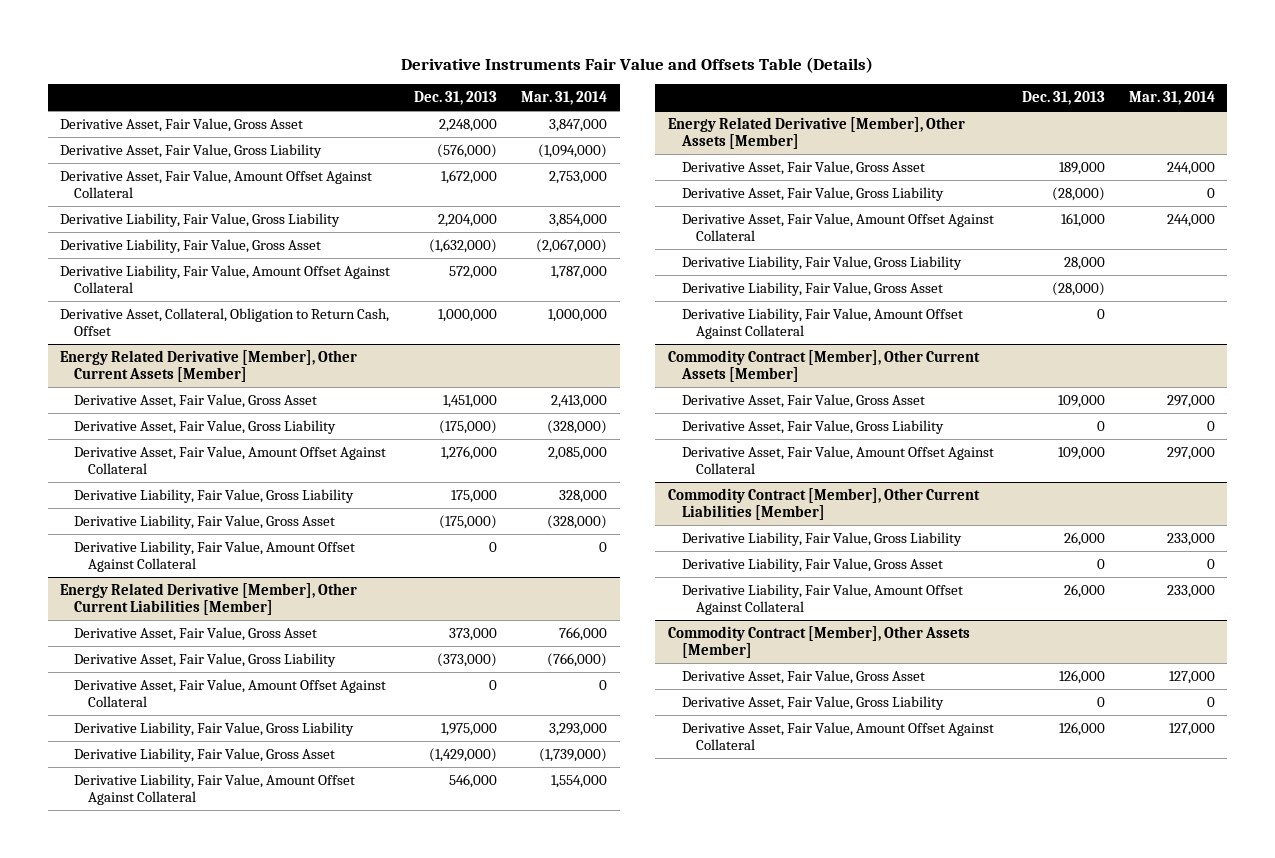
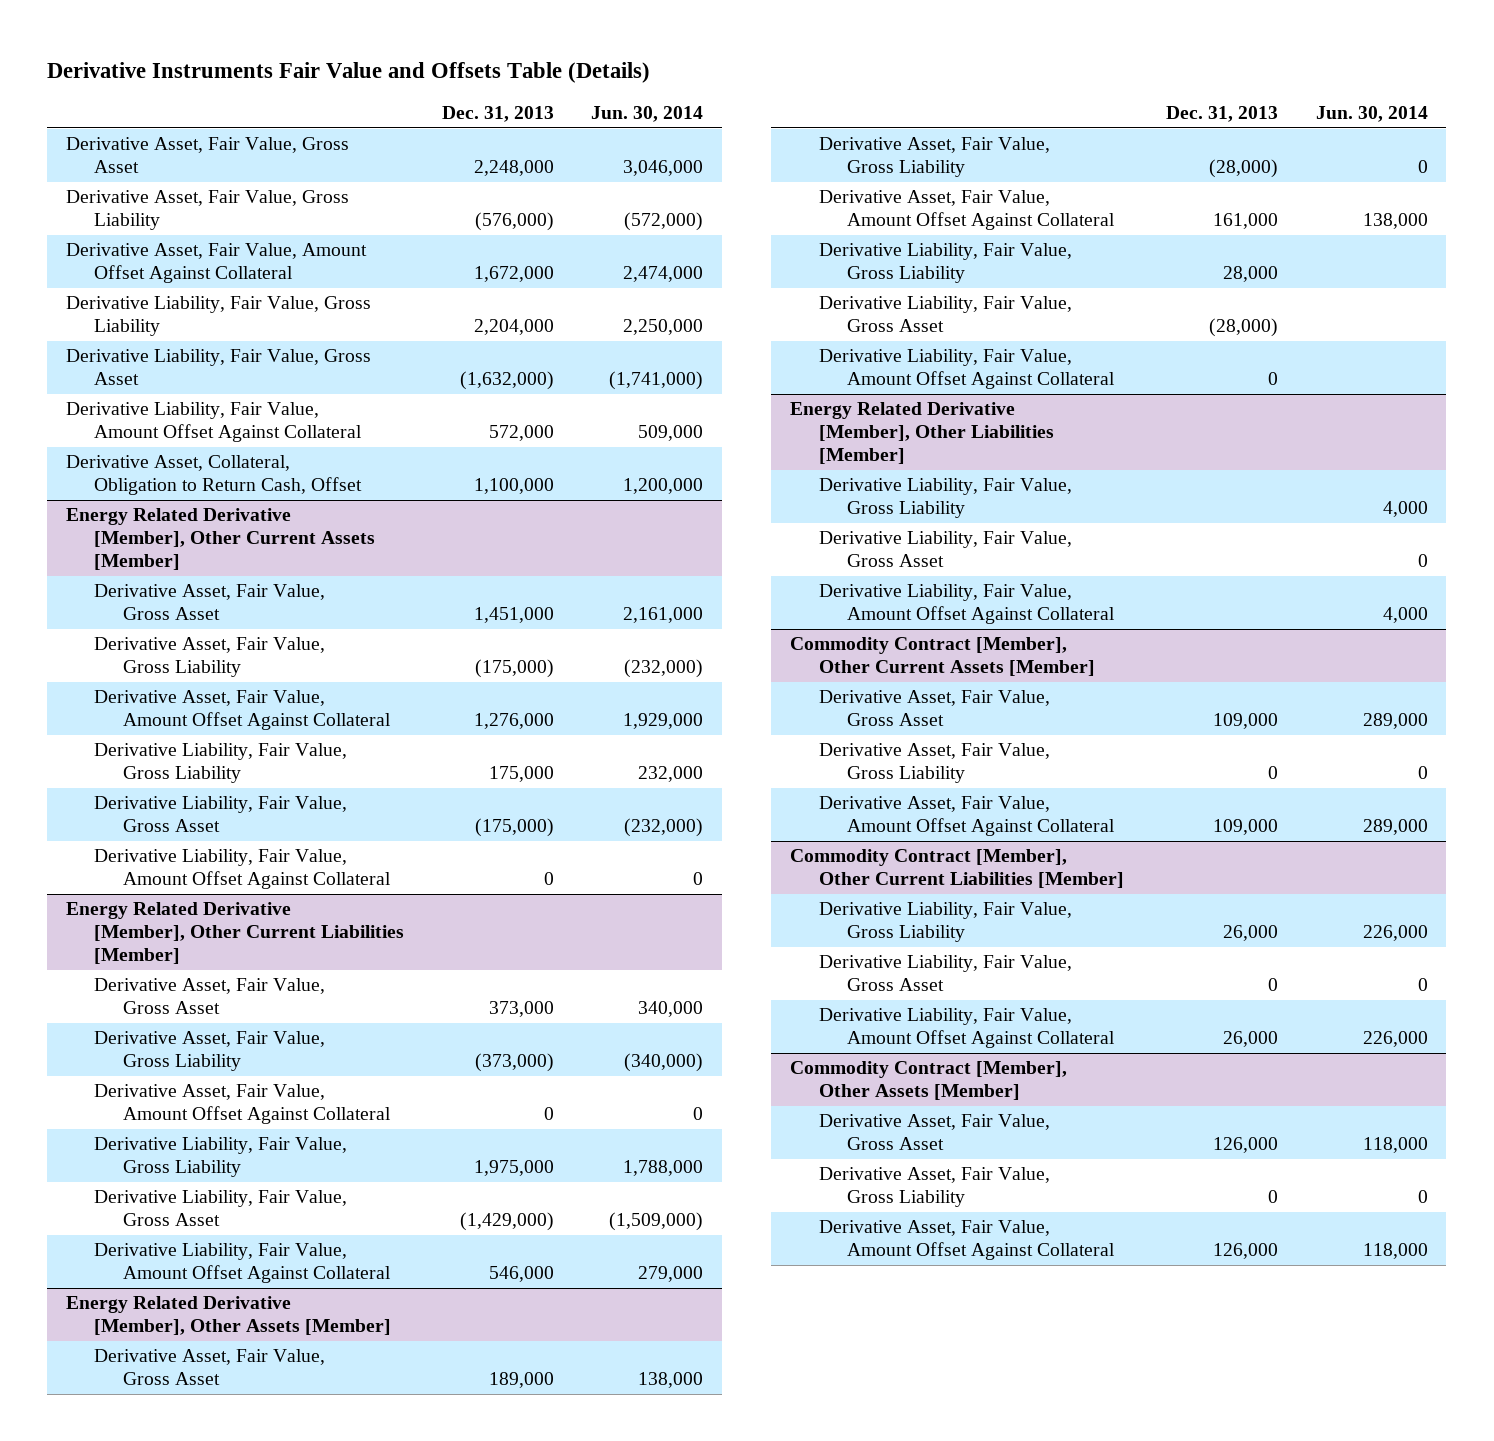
[521,90,608,105] Mar. 31, 2014 -> none
none -> [591,105,704,122] Jun. 30, 2014
[438,308,498,322] 1,000,000 -> [473,478,554,495] 1,100,000
none -> [790,402,1054,464] Energy Related Derivative [Member], Other Liabilities [Member]
none -> [818,478,1072,519] Derivative Liability, Fair Value, Gross Liability
none -> [818,531,1072,568] Derivative Liability, Fair Value, Gross Asset
none -> [818,584,1116,625] Derivative Liability, Fair Value, Amount Offset Against Collateral

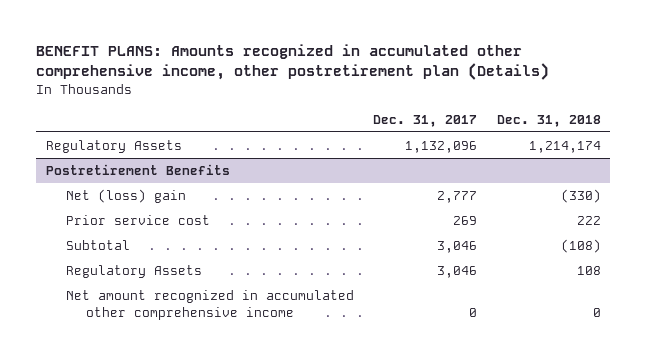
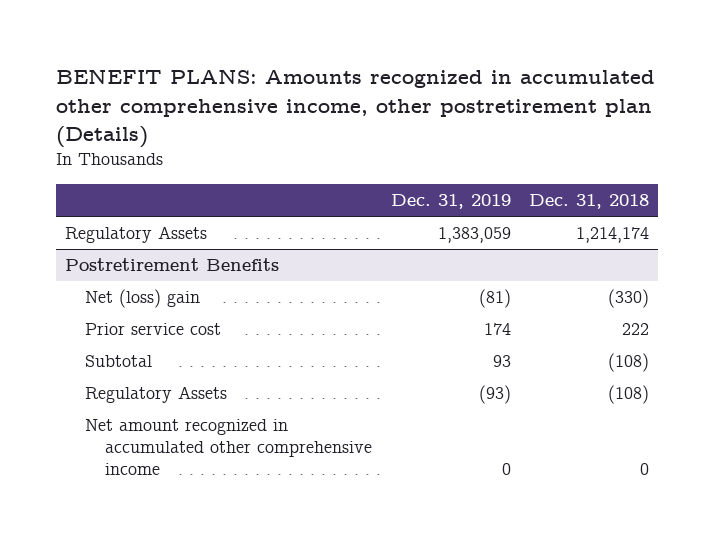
[373,114,478,127] Dec. 31, 2017 -> none
none -> [390,194,511,210] Dec. 31, 2019
[576,266,601,276] 108 -> [607,385,649,405] (108)

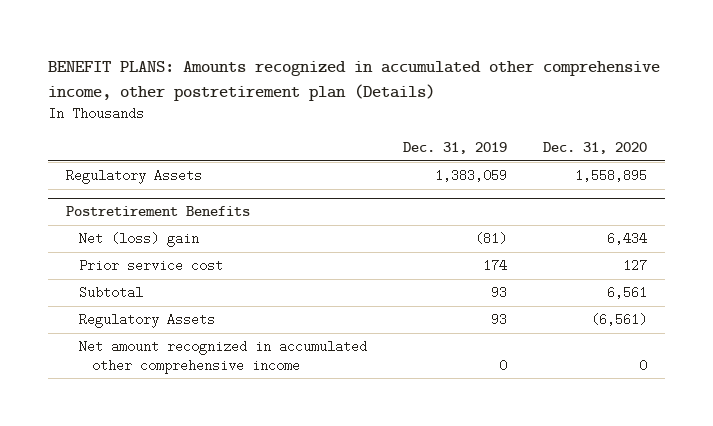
[528,194,649,210] Dec. 31, 2018 -> none
none -> [543,142,648,155] Dec. 31, 2020
[478,385,511,405] (93) -> [490,313,507,327] 93

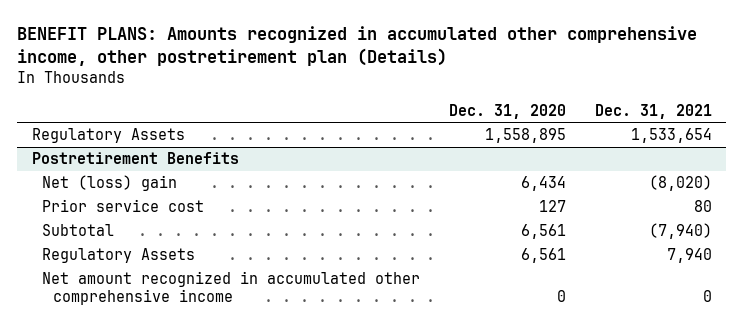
[402,142,507,155] Dec. 31, 2019 -> none
none -> [595,103,713,119] Dec. 31, 2021
[591,313,648,327] (6,561) -> [521,248,567,264] 6,561

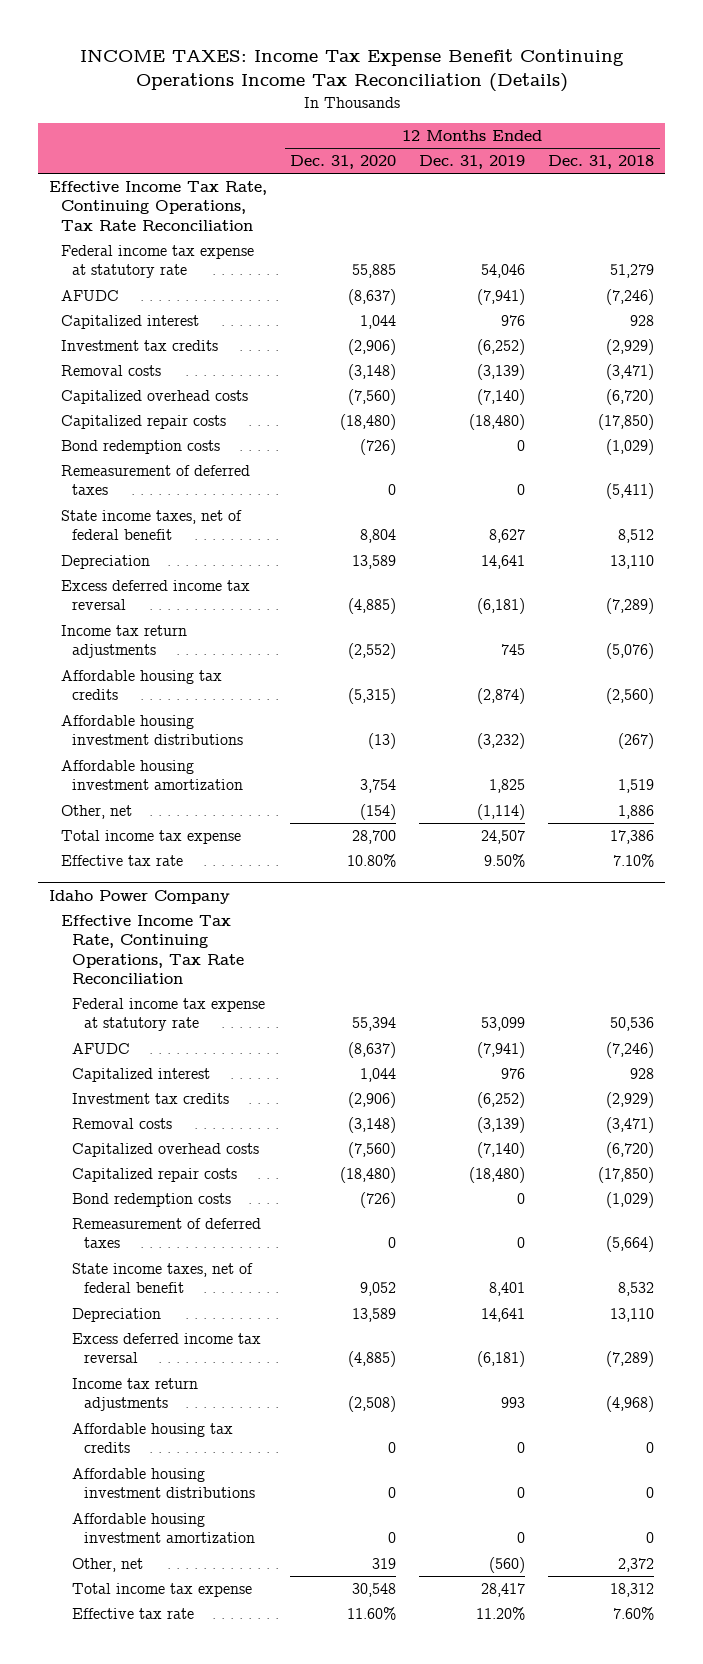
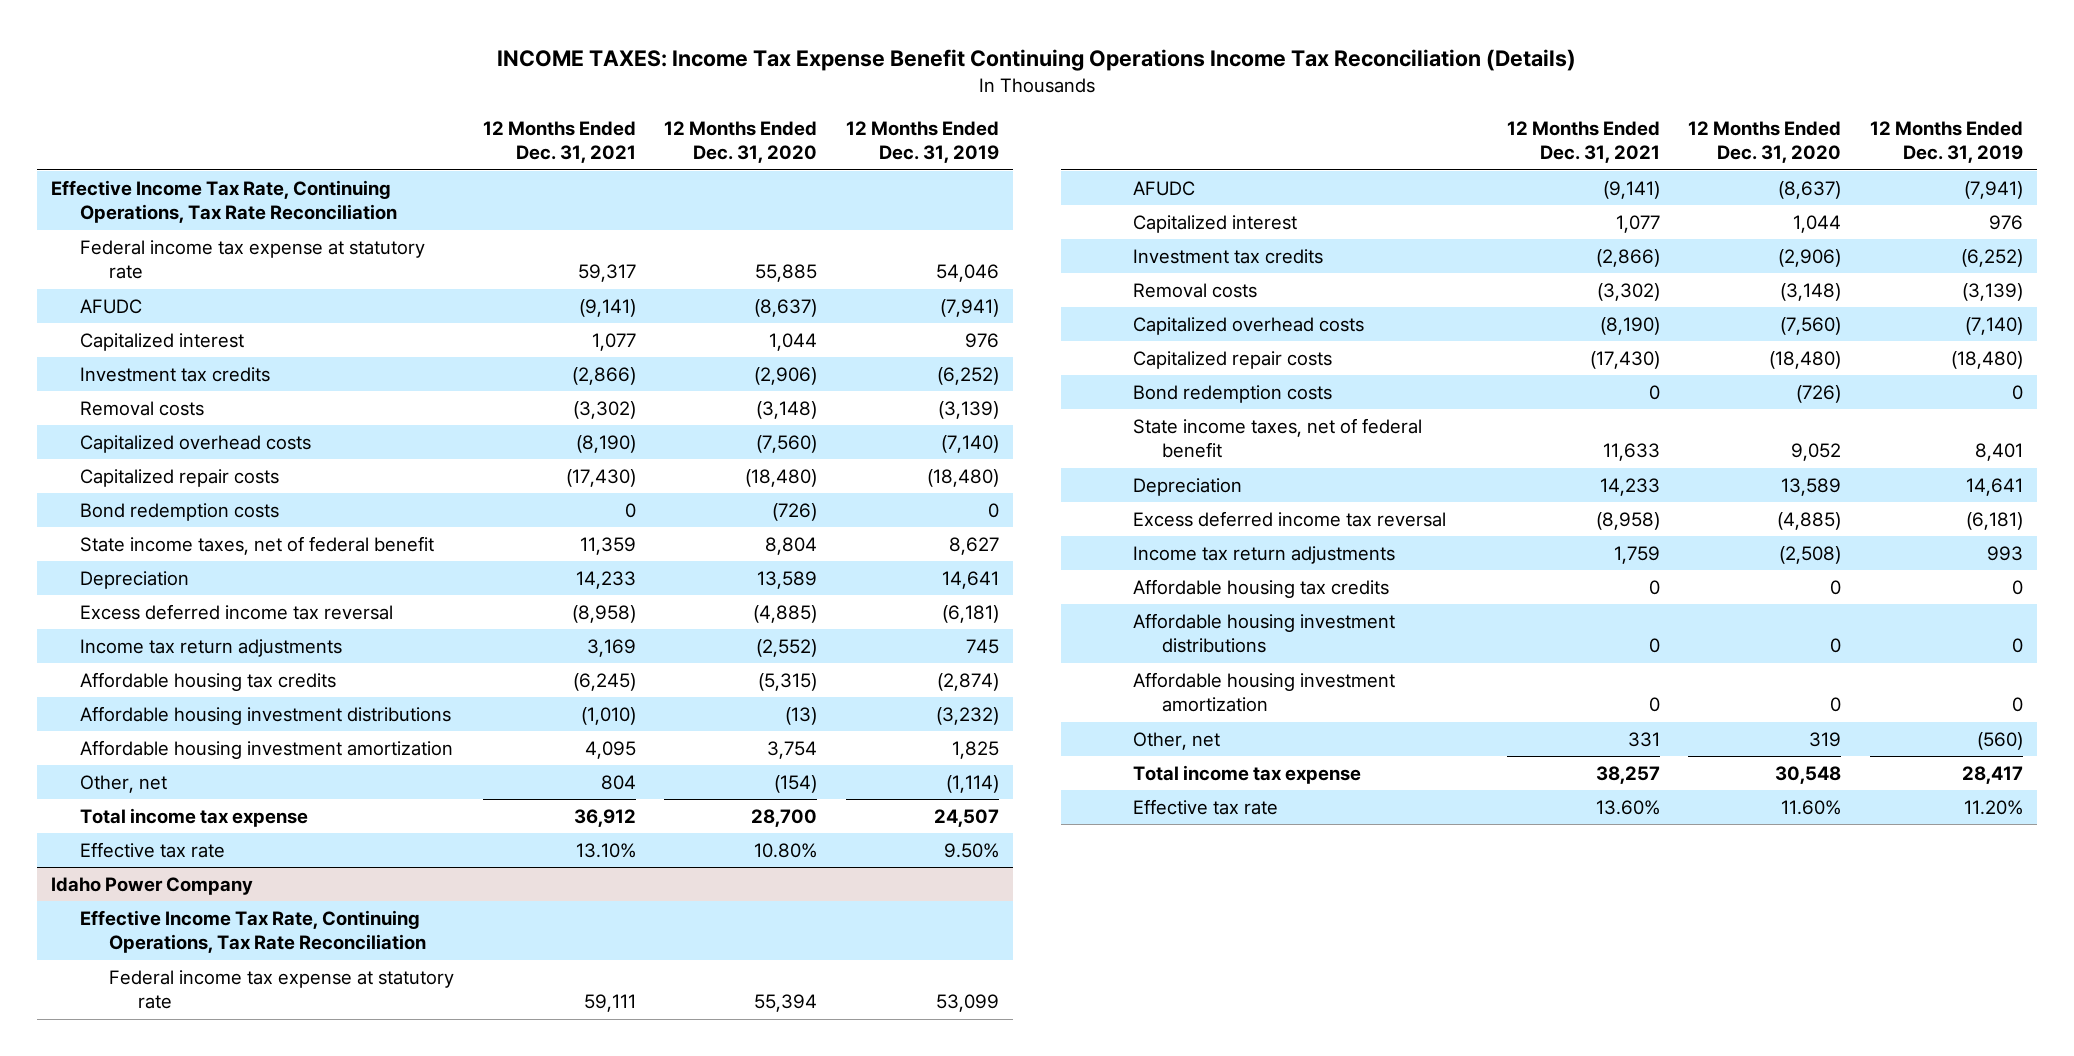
[547,155,654,170] Dec. 31, 2018 -> none
none -> [482,120,636,164] 12 Months Ended Dec. 31, 2021
[60,464,250,496] Remeasurement of deferred taxes -> none
[72,1217,262,1249] Remeasurement of deferred taxes -> none

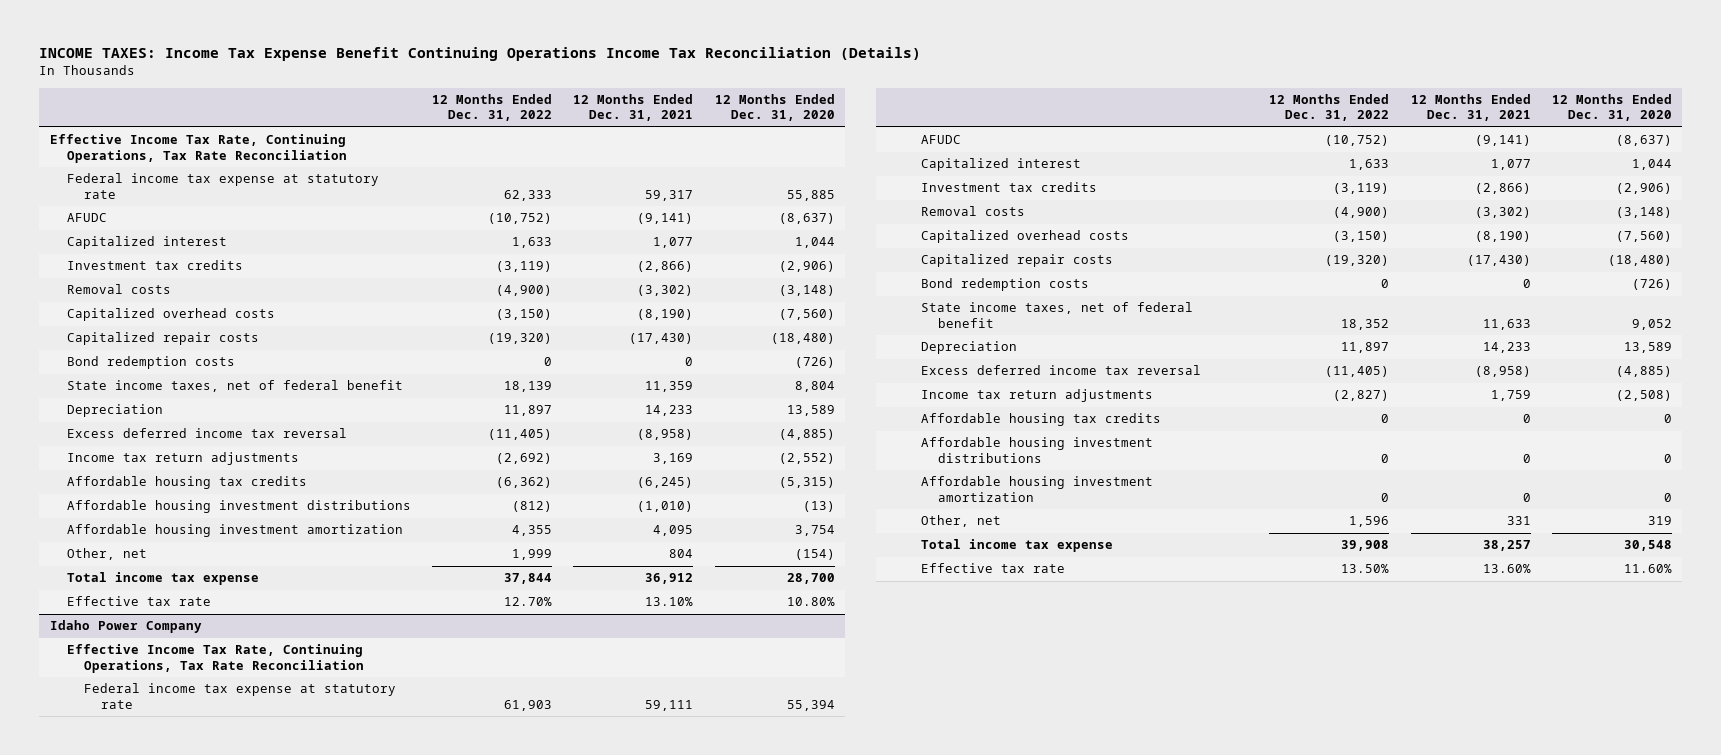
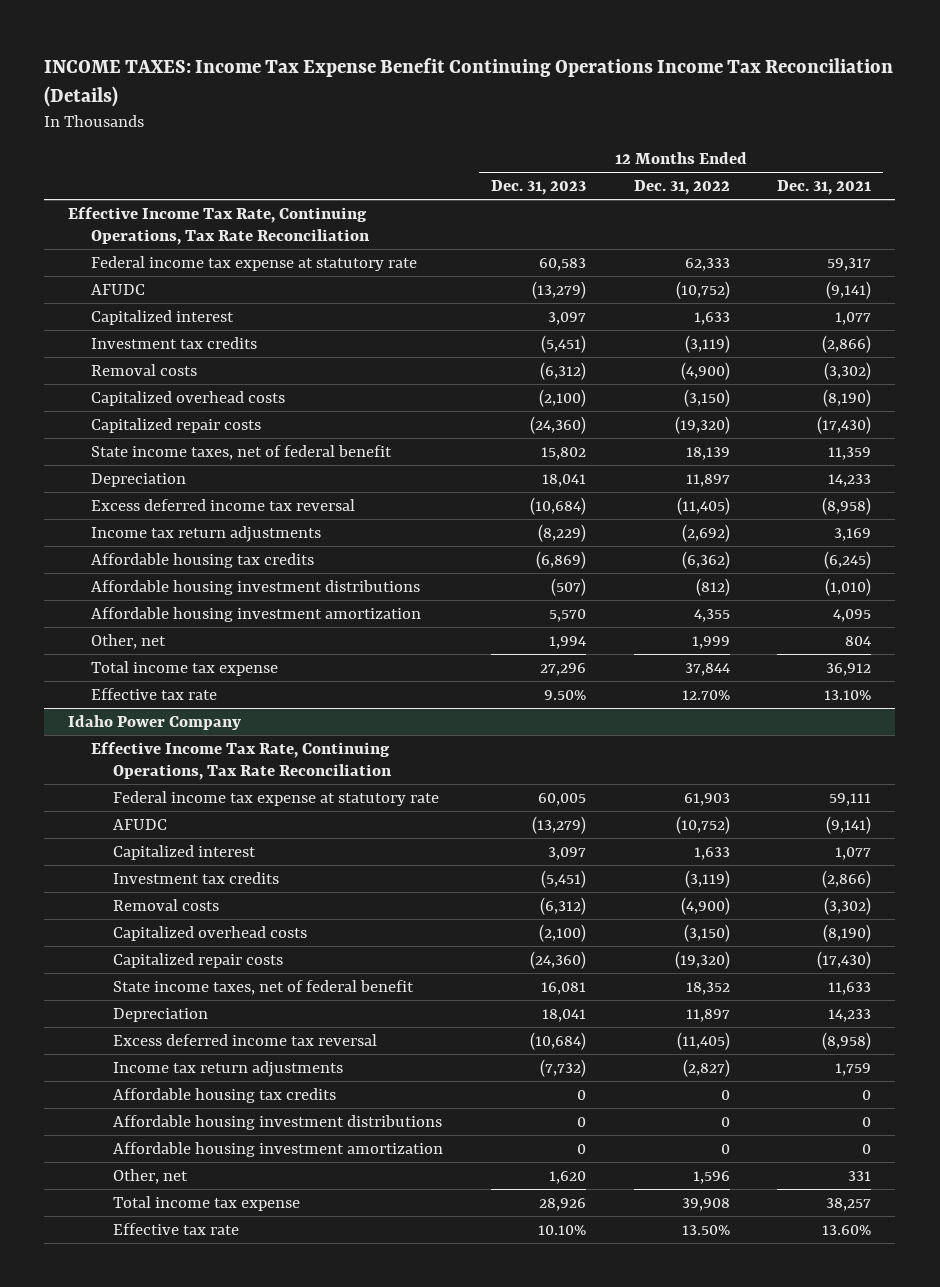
[714,93,835,122] 12 Months Ended Dec. 31, 2020 -> none
none -> [490,180,586,196] Dec. 31, 2023
[66,356,235,370] Bond redemption costs -> none
[921,278,1090,292] Bond redemption costs -> none

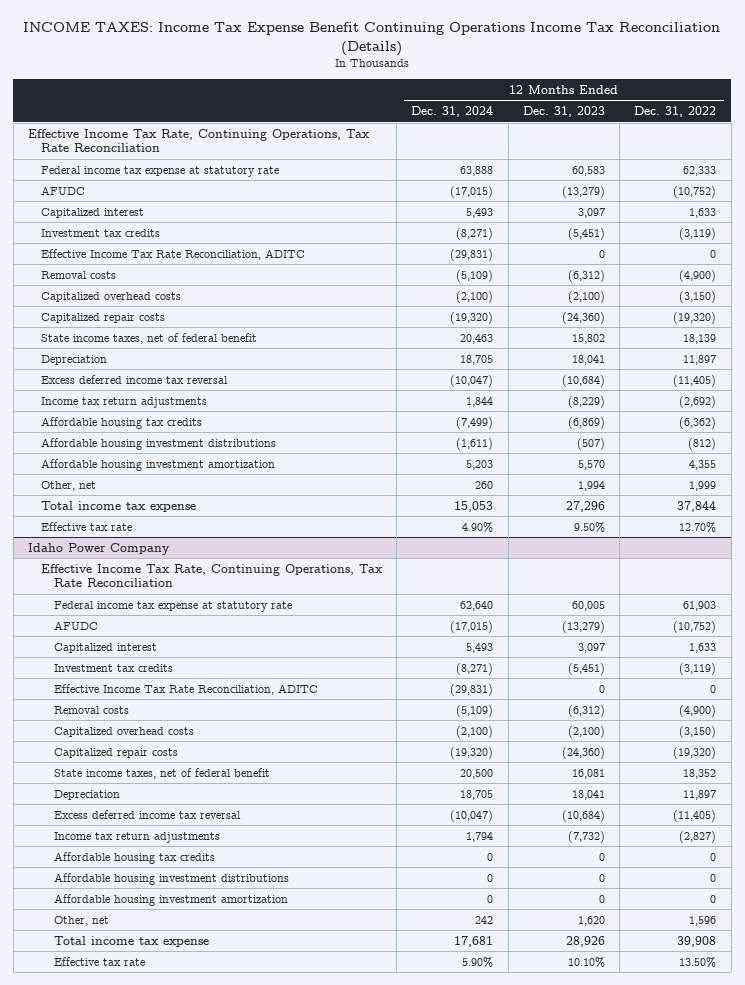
[777,180,872,196] Dec. 31, 2021 -> none
none -> [411,106,494,118] Dec. 31, 2024
none -> [40,248,305,260] Effective Income Tax Rate Reconciliation, ADITC
none -> [53,683,318,695] Effective Income Tax Rate Reconciliation, ADITC

